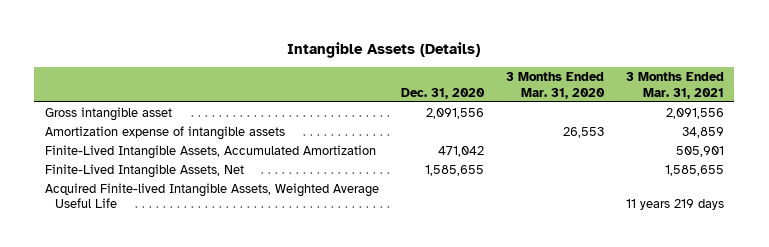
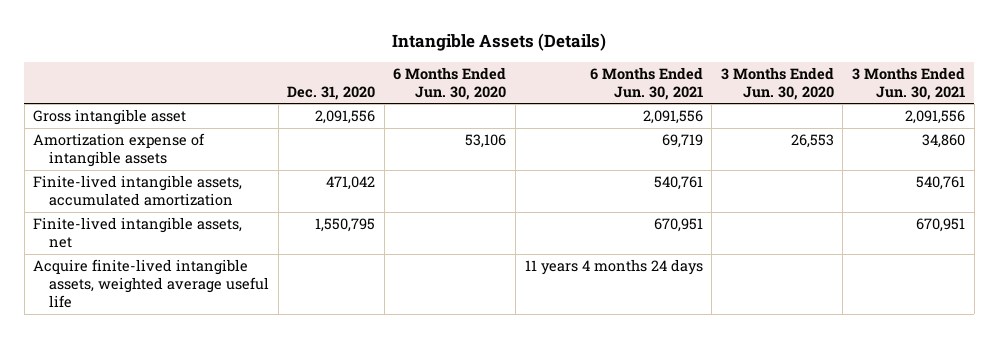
[505,72,605,99] 3 Months Ended Mar. 31, 2020 -> none
[625,72,724,99] 3 Months Ended Mar. 31, 2021 -> none
none -> [393,66,507,100] 6 Months Ended Jun. 30, 2020
none -> [589,66,703,100] 6 Months Ended Jun. 30, 2021
none -> [720,66,834,100] 3 Months Ended Jun. 30, 2020
none -> [851,66,965,100] 3 Months Ended Jun. 30, 2021
[45,144,377,159] Finite-Lived Intangible Assets, Accumulated Amortization -> [33,175,243,207] Finite-lived intangible assets, accumulated amortization
[45,163,245,178] Finite-Lived Intangible Assets, Net -> [33,217,243,249] Finite-lived intangible assets, net
[425,164,485,176] 1,585,655 -> [315,218,376,233] 1,550,795
[45,182,380,209] Acquired Finite-lived Intangible Assets, Weighted Average Useful Life -> [33,259,270,309] Acquire finite-lived intangible assets, weighted average useful life

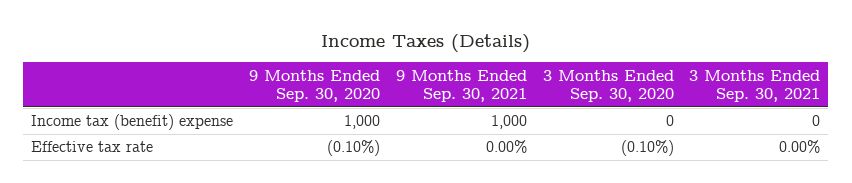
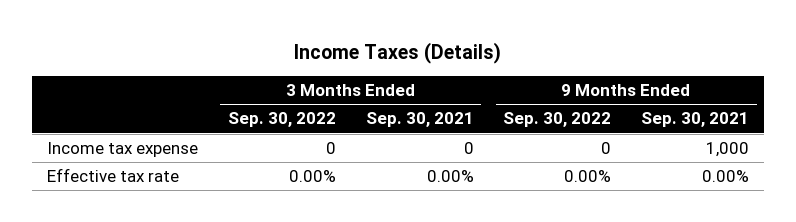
[249,69,381,103] 9 Months Ended Sep. 30, 2020 -> none
[542,69,674,103] 3 Months Ended Sep. 30, 2020 -> none
none -> [227,112,336,128] Sep. 30, 2022
none -> [503,112,612,128] Sep. 30, 2022
[31,114,234,131] Income tax (benefit) expense -> [47,142,199,158] Income tax expense

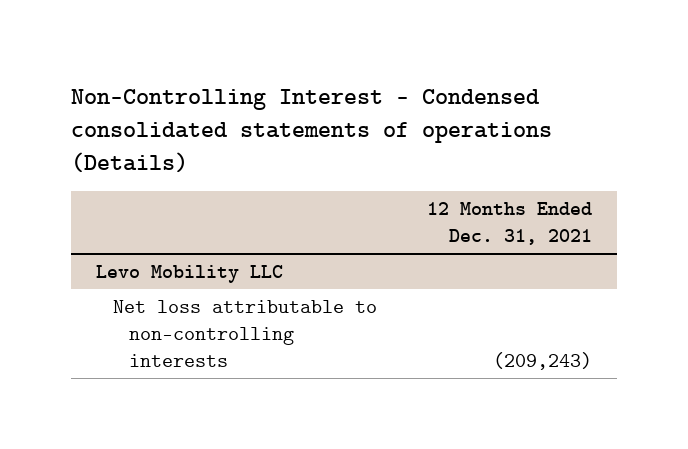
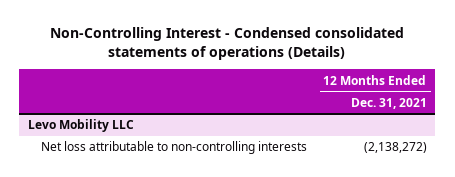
[493,352,593,371] (209,243) -> [363,142,427,154] (2,138,272)

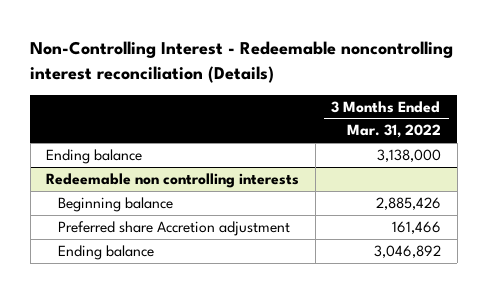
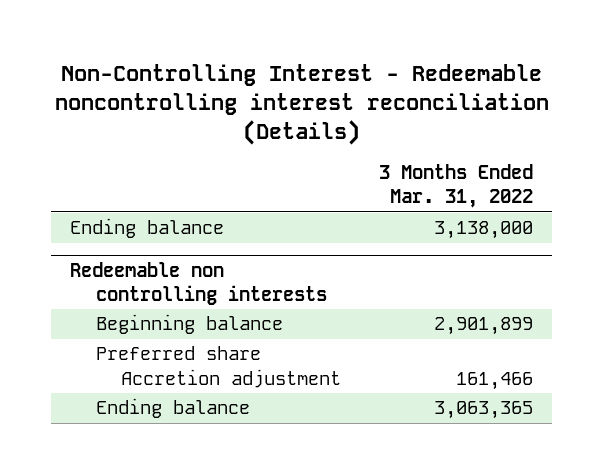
[375,197,441,211] 2,885,426 -> [433,317,533,336] 2,901,899
[373,245,441,259] 3,046,892 -> [433,401,533,420] 3,063,365

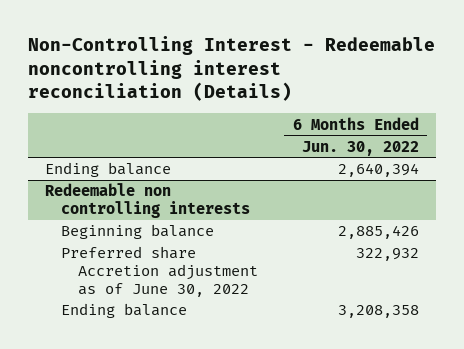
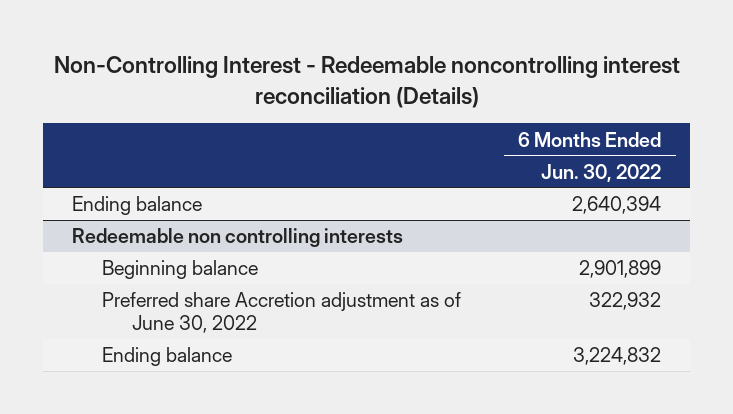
[337,225,419,240] 2,885,426 -> [579,260,662,279] 2,901,899
[337,305,419,319] 3,208,358 -> [573,347,662,366] 3,224,832

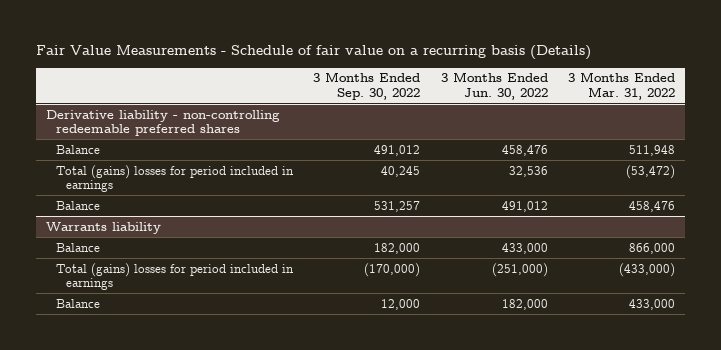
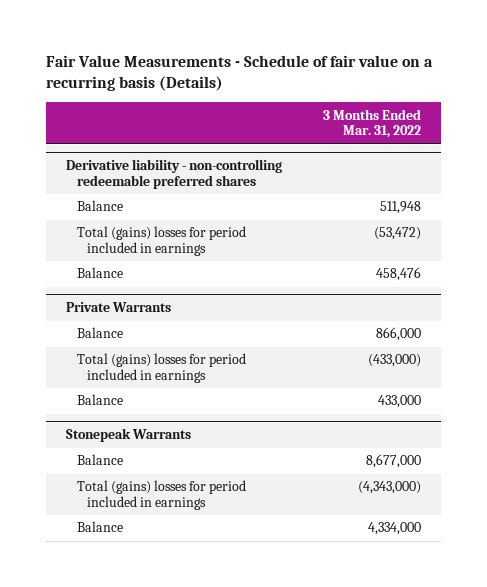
[313,72,421,100] 3 Months Ended Sep. 30, 2022 -> none
[440,72,548,100] 3 Months Ended Jun. 30, 2022 -> none
[46,221,162,234] Warrants liability -> [66,302,172,313] Private Warrants
none -> [66,428,192,443] Stonepeak Warrants
none -> [76,454,123,466] Balance
none -> [76,480,246,511] Total (gains) losses for period included in earnings
none -> [76,521,123,533] Balance

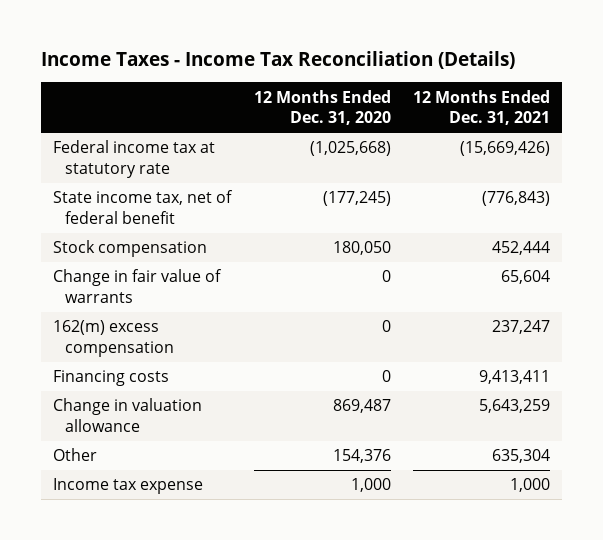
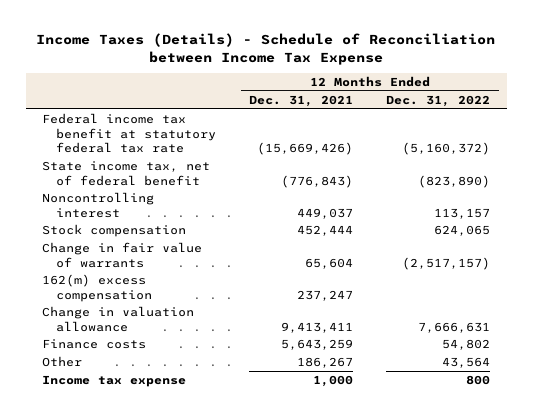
[41,51,516,70] Income Taxes - Income Tax Reconciliation (Details) -> [36,32,496,65] Income Taxes (Details) - Schedule of Reconciliation between Income Tax Expense
[253,89,391,126] 12 Months Ended Dec. 31, 2020 -> none
none -> [386,94,491,107] Dec. 31, 2022
[52,140,215,179] Federal income tax at statutory rate -> [42,112,217,154] Federal income tax benefit at statutory federal tax rate
none -> [42,191,155,218] Noncontrolling interest
[52,370,169,387] Financing costs -> none
[479,399,551,414] 5,643,259 -> [281,321,354,333] 9,413,411
none -> [42,338,147,349] Finance costs
[492,449,551,464] 635,304 -> [297,356,354,368] 186,267

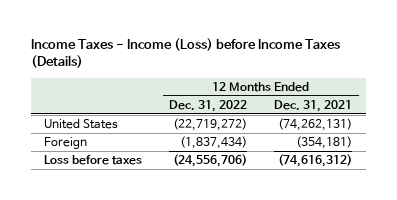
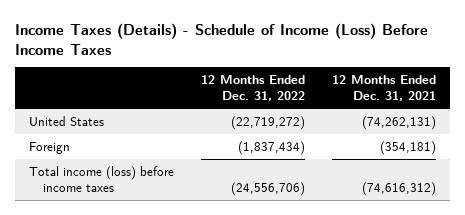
[31,37,341,69] Income Taxes - Income (Loss) before Income Taxes (Details) -> [15,23,429,55] Income Taxes (Details) - Schedule of Income (Loss) Before Income Taxes
[44,155,143,166] Loss before taxes -> [28,165,174,192] Total income (loss) before income taxes

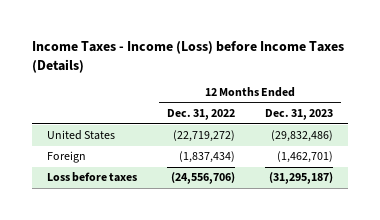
[15,23,429,55] Income Taxes (Details) - Schedule of Income (Loss) Before Income Taxes -> [31,40,344,73] Income Taxes - Income (Loss) before Income Taxes (Details)
[332,75,437,102] 12 Months Ended Dec. 31, 2021 -> none
none -> [265,109,334,121] Dec. 31, 2023
[28,165,174,192] Total income (loss) before income taxes -> [46,172,137,183] Loss before taxes

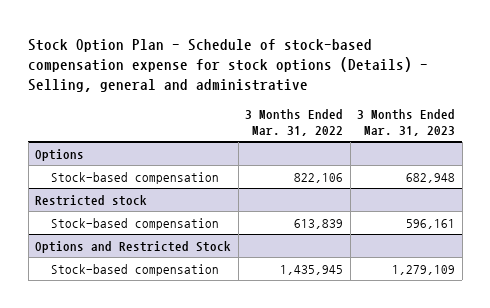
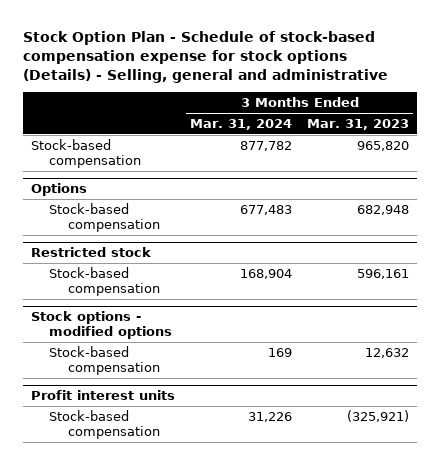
[245,108,344,137] 3 Months Ended Mar. 31, 2022 -> none
none -> [189,119,292,131] Mar. 31, 2024
none -> [30,138,142,168] Stock-based compensation
[35,240,232,253] Options and Restricted Stock -> none
none -> [30,311,173,340] Stock options - modified options
[392,264,456,275] 1,279,109 -> [365,347,410,358] 12,632
none -> [30,390,175,401] Profit interest units
none -> [49,409,160,439] Stock-based compensation

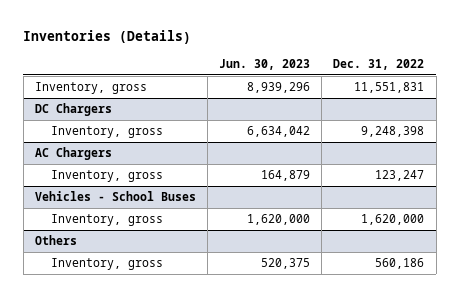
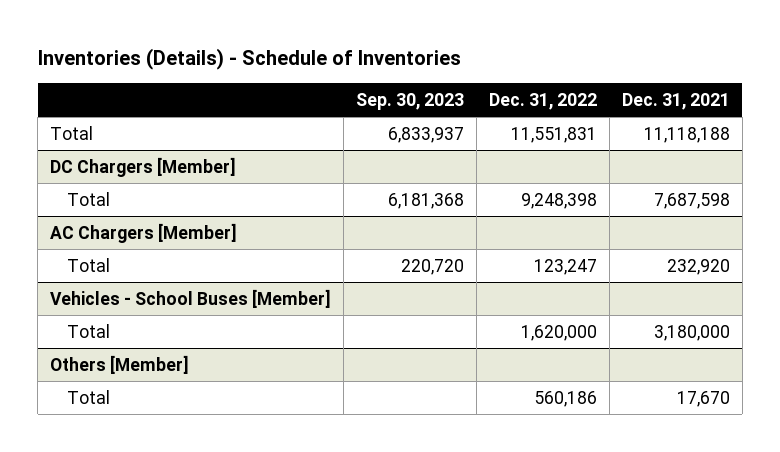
[23,30,192,45] Inventories (Details) -> [37,48,461,71] Inventories (Details) - Schedule of Inventories
[219,58,311,70] Jun. 30, 2023 -> none
none -> [356,92,465,110] Sep. 30, 2023
none -> [622,92,731,110] Dec. 31, 2021
[35,82,148,95] Inventory, gross -> [50,125,94,140] Total
[35,103,113,117] DC Chargers -> [50,156,237,177] DC Chargers [Member]
[51,126,164,139] Inventory, gross -> [66,191,110,206] Total
[35,147,113,161] AC Chargers -> [50,222,238,243] AC Chargers [Member]
[51,170,164,183] Inventory, gross -> [66,257,110,272] Total
[35,191,197,202] Vehicles - School Buses -> [50,288,332,308] Vehicles - School Buses [Member]
[51,214,164,227] Inventory, gross -> [66,323,110,338] Total
[35,235,78,246] Others -> [50,354,190,374] Others [Member]
[51,258,164,271] Inventory, gross -> [66,389,110,404] Total

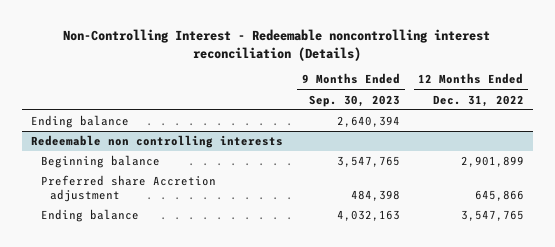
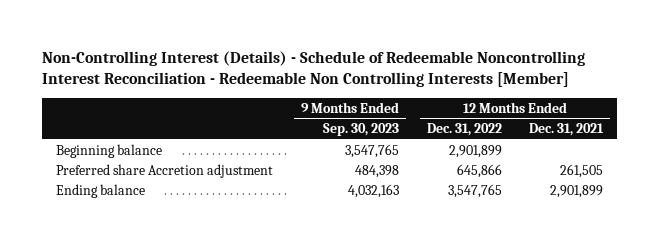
[63,28,491,61] Non-Controlling Interest - Redeemable noncontrolling interest reconciliation (Details) -> [42,51,586,88] Non-Controlling Interest (Details) - Schedule of Redeemable Noncontrolling Interest Reconciliation - Redeemable Non Controlling Interests [Member]
none -> [529,123,605,137] Dec. 31, 2021
[31,115,130,129] Ending balance -> none
[31,135,284,149] Redeemable non controlling interests -> none

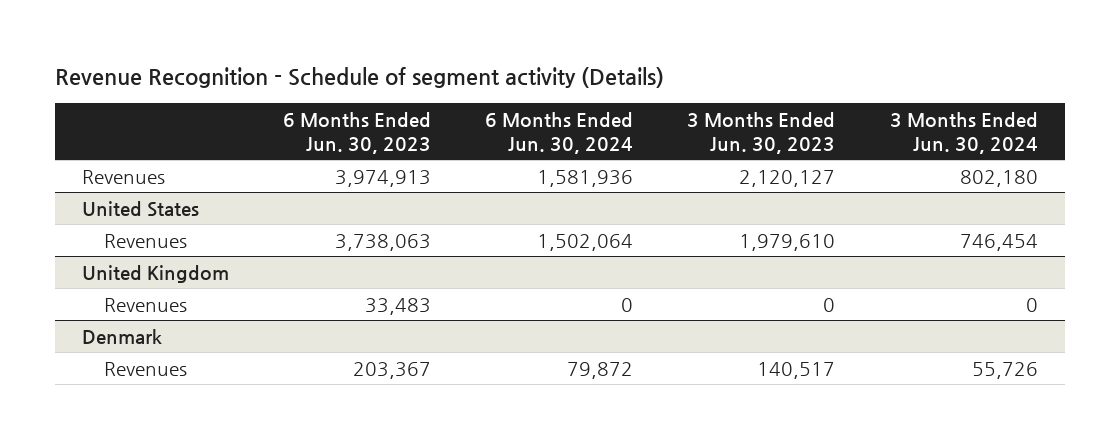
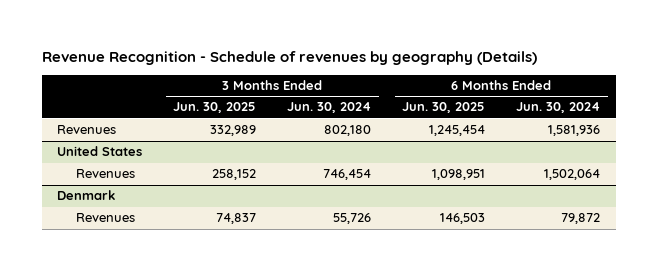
[54,67,664,89] Revenue Recognition - Schedule of segment activity (Details) -> [41,50,537,65] Revenue Recognition - Schedule of revenues by geography (Details)
[283,111,432,154] 6 Months Ended Jun. 30, 2023 -> none
[687,111,836,154] 3 Months Ended Jun. 30, 2023 -> none
none -> [173,102,257,114] Jun. 30, 2025
none -> [402,102,486,114] Jun. 30, 2025
[81,264,229,283] United Kingdom -> none
[104,297,188,312] Revenues -> none

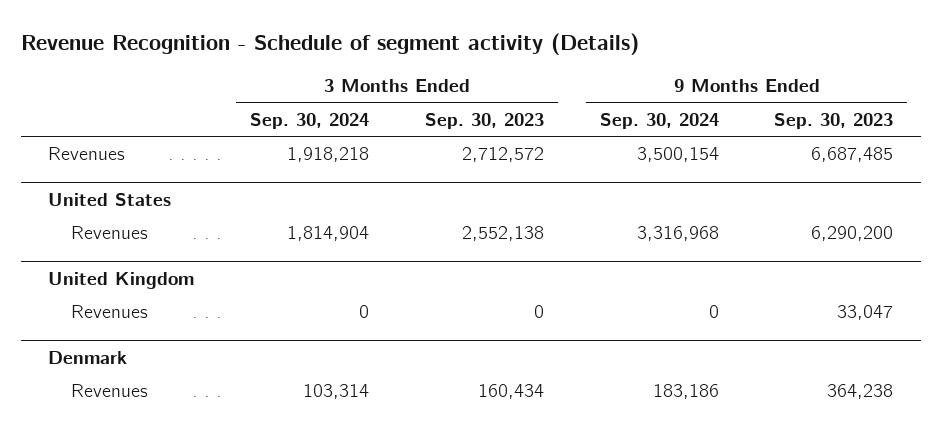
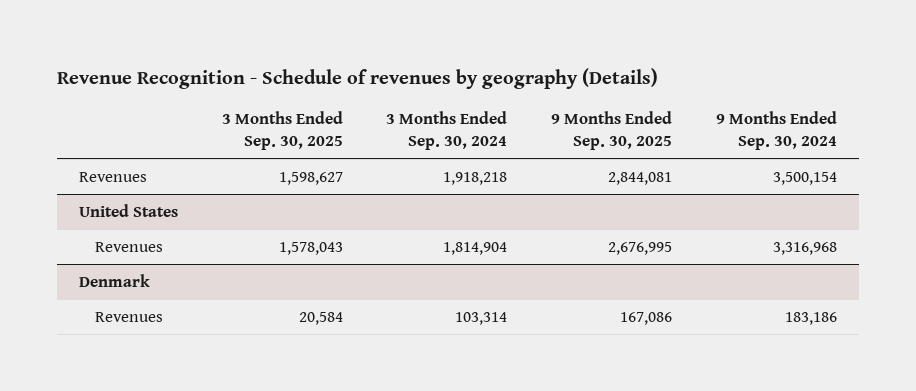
[20,33,639,56] Revenue Recognition - Schedule of segment activity (Details) -> [57,67,659,89] Revenue Recognition - Schedule of revenues by geography (Details)
[424,113,544,130] Sep. 30, 2023 -> none
[774,113,894,130] Sep. 30, 2023 -> none
none -> [221,110,343,151] 3 Months Ended Sep. 30, 2025
none -> [551,110,673,151] 9 Months Ended Sep. 30, 2025
[48,271,195,289] United Kingdom -> none
[70,305,148,319] Revenues -> none

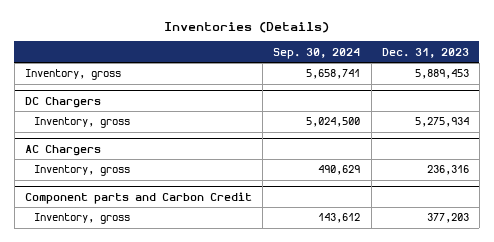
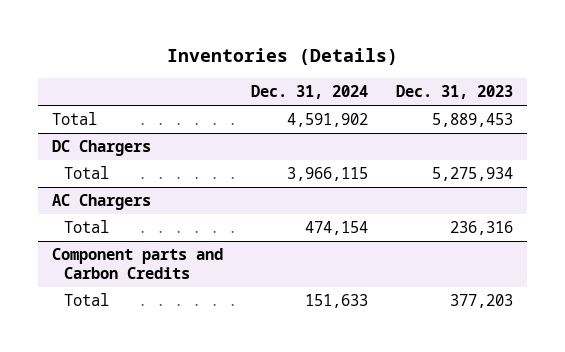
[273,47,361,59] Sep. 30, 2024 -> none
none -> [251,85,369,100] Dec. 31, 2024
[24,69,121,81] Inventory, gross -> [52,112,98,126] Total
[34,117,131,129] Inventory, gross -> [64,166,110,180] Total
[34,165,131,177] Inventory, gross -> [64,220,110,234] Total
[24,191,252,204] Component parts and Carbon Credit -> [52,248,224,280] Component parts and Carbon Credits
[34,213,131,225] Inventory, gross -> [64,293,110,307] Total

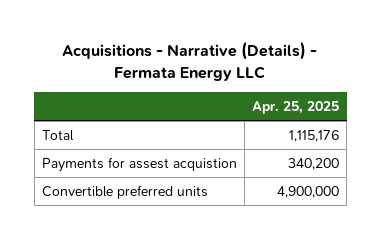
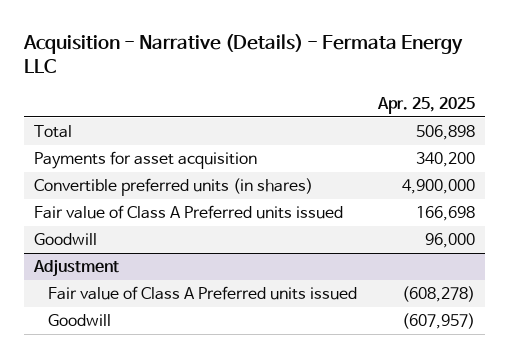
[62,42,318,82] Acquisitions - Narrative (Details) - Fermata Energy LLC -> [22,33,463,74] Acquisition - Narrative (Details) - Fermata Energy LLC
[288,129,339,142] 1,115,176 -> [415,125,475,141] 506,898
[41,156,237,172] Payments for assest acquistion -> [34,151,258,170] Payments for asset acquisition
[41,184,208,199] Convertible preferred units -> [34,178,314,197] Convertible preferred units (in shares)
none -> [34,205,344,220] Fair value of Class A Preferred units issued
none -> [34,233,98,246] Goodwill
none -> [33,259,120,278] Adjustment
none -> [48,286,358,301] Fair value of Class A Preferred units issued
none -> [48,314,112,327] Goodwill

